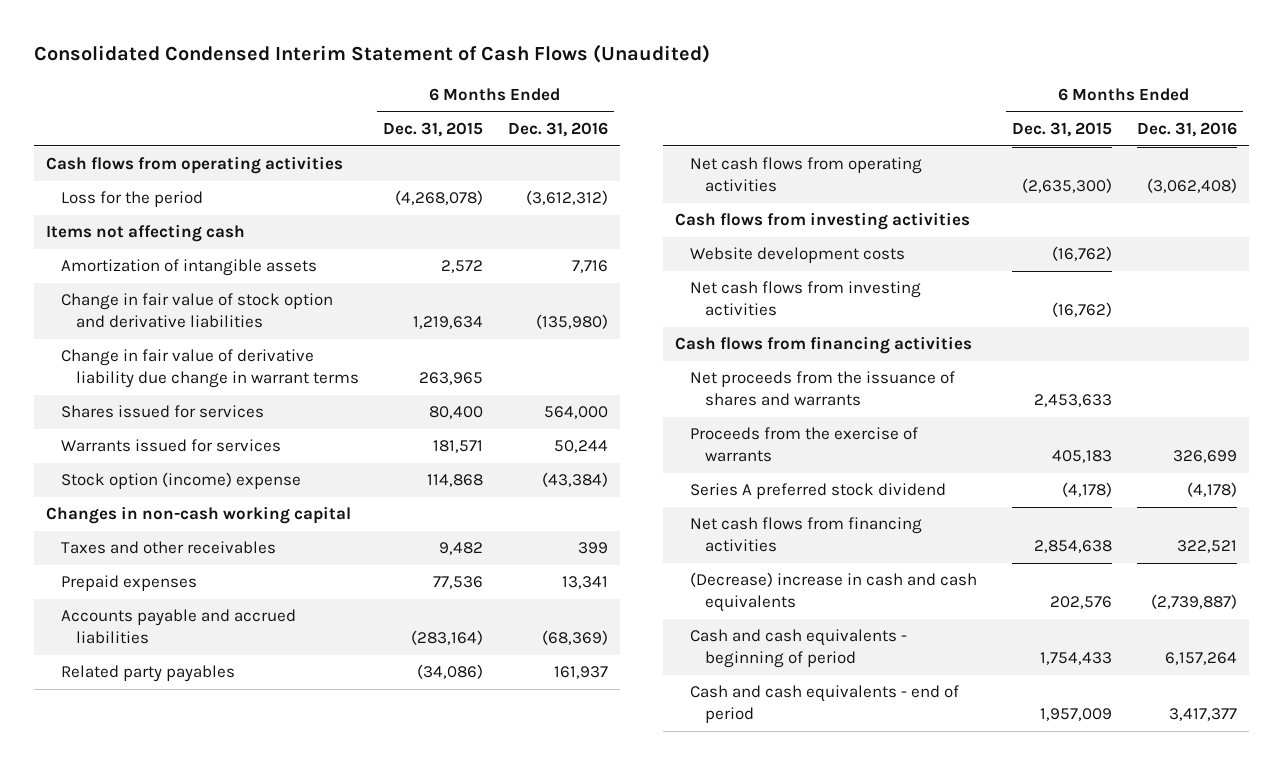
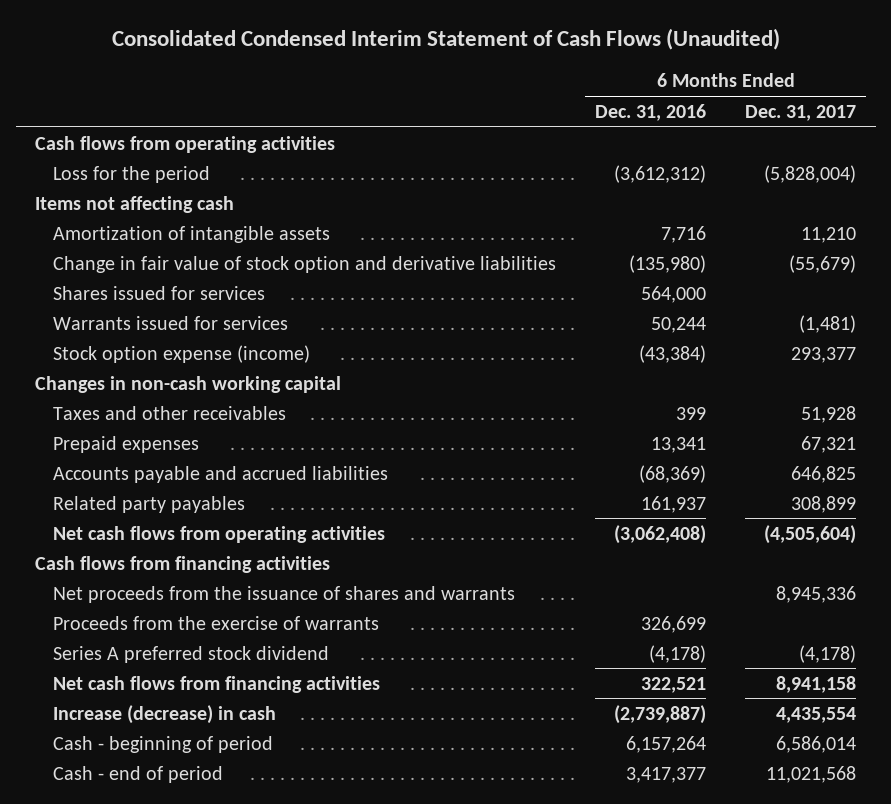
[383,122,484,138] Dec. 31, 2015 -> none
none -> [745,104,857,121] Dec. 31, 2017
[60,349,360,389] Change in fair value of derivative liability due change in warrant terms -> none
[60,472,301,490] Stock option (income) expense -> [52,344,310,363] Stock option expense (income)
[674,212,970,231] Cash flows from investing activities -> none
[689,247,905,264] Website development costs -> none
[689,281,921,317] Net cash flows from investing activities -> none
[689,572,977,613] (Decrease) increase in cash and cash equivalents -> [52,704,276,724] Increase (decrease) in cash
[689,629,907,669] Cash and cash equivalents - beginning of period -> [52,735,273,753] Cash - beginning of period
[689,685,959,724] Cash and cash equivalents - end of period -> [52,765,223,783] Cash - end of period

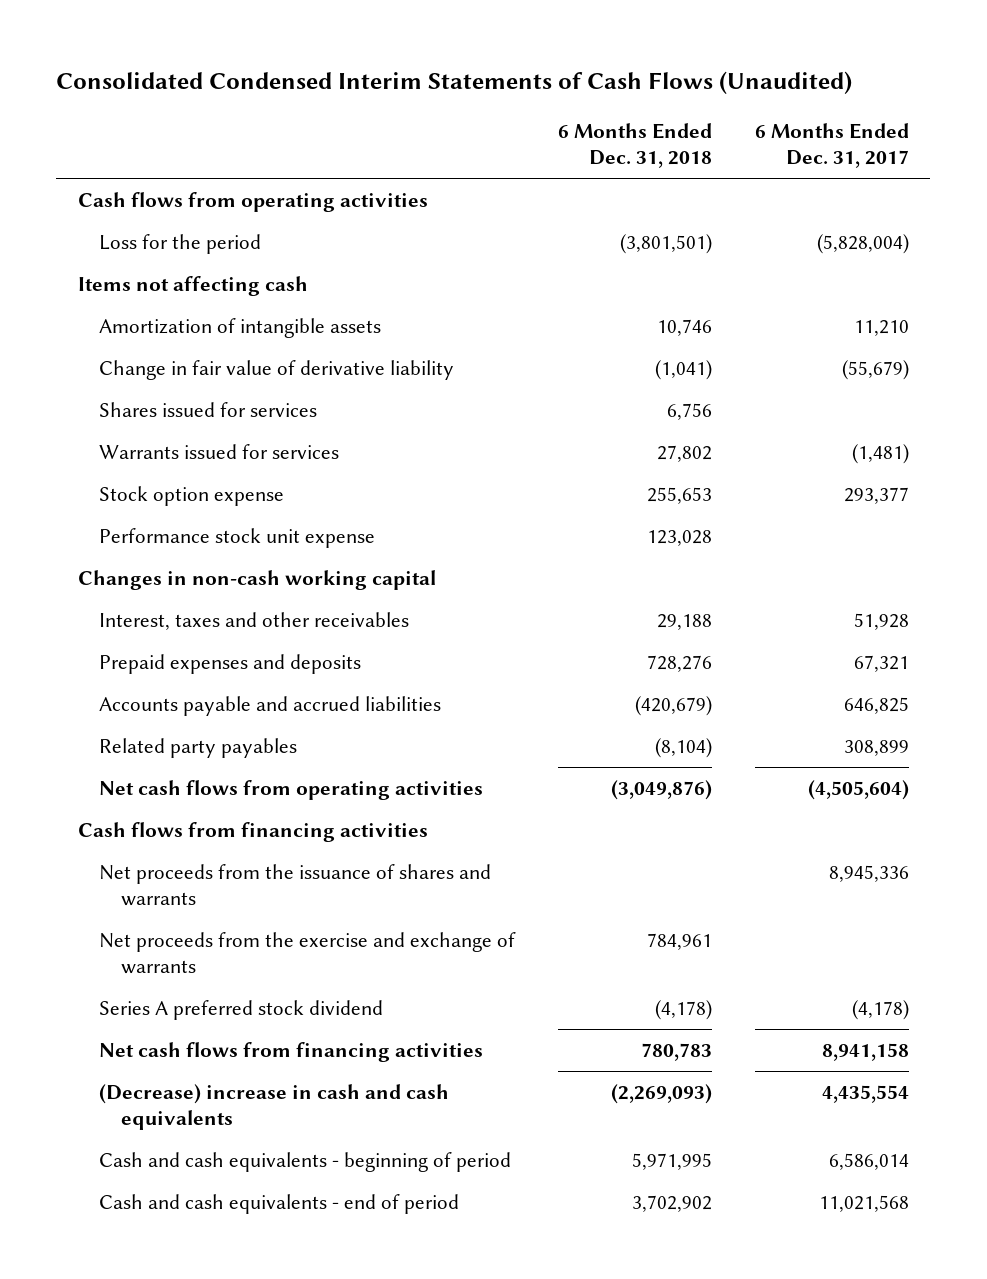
[111,28,780,51] Consolidated Condensed Interim Statement of Cash Flows (Unaudited) -> [56,71,853,95] Consolidated Condensed Interim Statements of Cash Flows (Unaudited)
[595,103,707,121] Dec. 31, 2016 -> none
none -> [558,123,713,168] 6 Months Ended Dec. 31, 2018
[52,255,556,273] Change in fair value of stock option and derivative liabilities -> [99,359,455,380] Change in fair value of derivative liability
[52,344,310,363] Stock option expense (income) -> [99,485,285,506] Stock option expense
none -> [99,527,376,548] Performance stock unit expense
[52,405,286,420] Taxes and other receivables -> [99,611,410,630] Interest, taxes and other receivables
[52,435,199,453] Prepaid expenses -> [99,653,362,674] Prepaid expenses and deposits
[52,615,379,630] Proceeds from the exercise of warrants -> [99,931,517,974] Net proceeds from the exercise and exchange of warrants
[52,704,276,724] Increase (decrease) in cash -> [99,1083,450,1130] (Decrease) increase in cash and cash equivalents
[52,735,273,753] Cash - beginning of period -> [99,1151,512,1172] Cash and cash equivalents - beginning of period
[52,765,223,783] Cash - end of period -> [99,1193,460,1214] Cash and cash equivalents - end of period

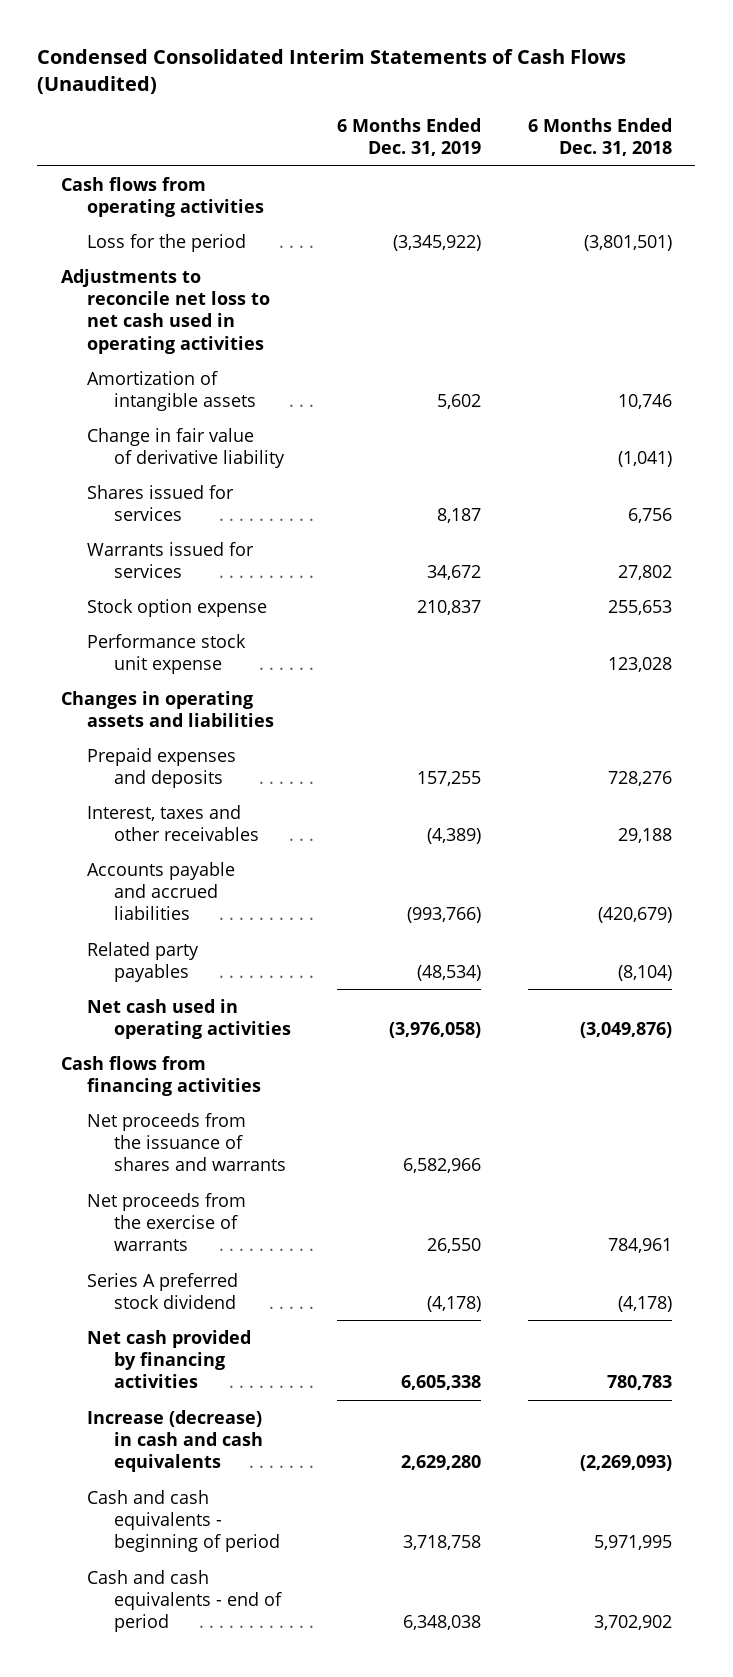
[56,71,853,95] Consolidated Condensed Interim Statements of Cash Flows (Unaudited) -> [37,49,627,95] Condensed Consolidated Interim Statements of Cash Flows (Unaudited)
[755,123,910,168] 6 Months Ended Dec. 31, 2017 -> none
none -> [337,117,482,157] 6 Months Ended Dec. 31, 2019
[77,275,308,296] Items not affecting cash -> [60,268,271,354] Adjustments to reconcile net loss to net cash used in operating activities
[77,569,436,590] Changes in non-cash working capital -> [60,690,275,728] Changes in operating assets and liabilities
[99,611,410,630] Interest, taxes and other receivables -> [87,804,259,842] Interest, taxes and other receivables
[99,779,484,800] Net cash flows from operating activities -> [87,998,291,1040] Net cash used in operating activities
[99,931,517,974] Net proceeds from the exercise and exchange of warrants -> [87,1192,247,1252] Net proceeds from the exercise of warrants
[99,1041,484,1062] Net cash flows from financing activities -> [87,1329,252,1389] Net cash provided by financing activities
[99,1083,450,1130] (Decrease) increase in cash and cash equivalents -> [87,1409,263,1473] Increase (decrease) in cash and cash equivalents

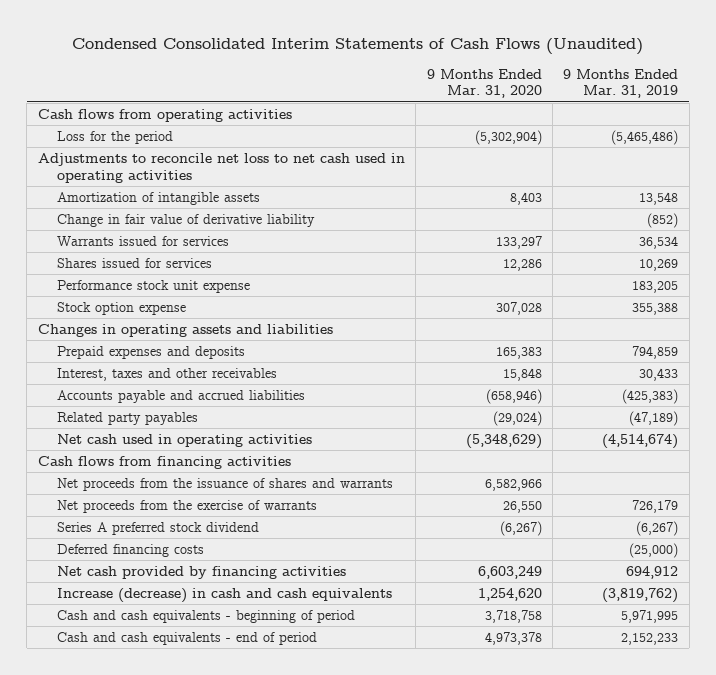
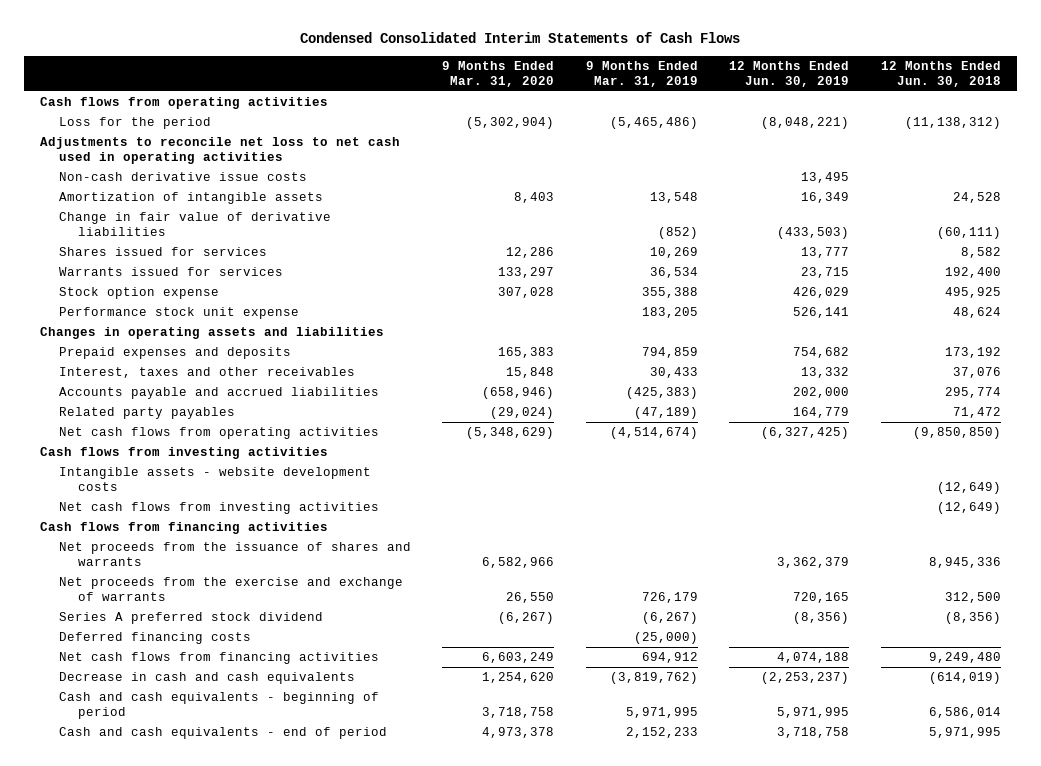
[72,37,644,55] Condensed Consolidated Interim Statements of Cash Flows (Unaudited) -> [300,32,741,44] Condensed Consolidated Interim Statements of Cash Flows
none -> [729,61,850,87] 12 Months Ended Jun. 30, 2019
none -> [880,61,1001,87] 12 Months Ended Jun. 30, 2018
none -> [59,172,308,182] Non-cash derivative issue costs
[57,214,316,228] Change in fair value of derivative liability -> [59,212,332,237] Change in fair value of derivative liabilities
[57,236,230,247] Warrants issued for services -> [59,267,284,277] Warrants issued for services
[57,280,251,294] Performance stock unit expense -> [59,307,300,320] Performance stock unit expense
[57,434,313,448] Net cash used in operating activities -> [59,427,380,440] Net cash flows from operating activities
none -> [39,447,328,460] Cash flows from investing activities
none -> [59,467,372,492] Intangible assets - website development costs
none -> [59,502,380,515] Net cash flows from investing activities
[57,500,318,514] Net proceeds from the exercise of warrants -> [59,577,404,602] Net proceeds from the exercise and exchange of warrants
[57,566,347,580] Net cash provided by financing activities -> [59,652,380,665] Net cash flows from financing activities
[57,588,393,604] Increase (decrease) in cash and cash equivalents -> [59,672,356,685] Decrease in cash and cash equivalents

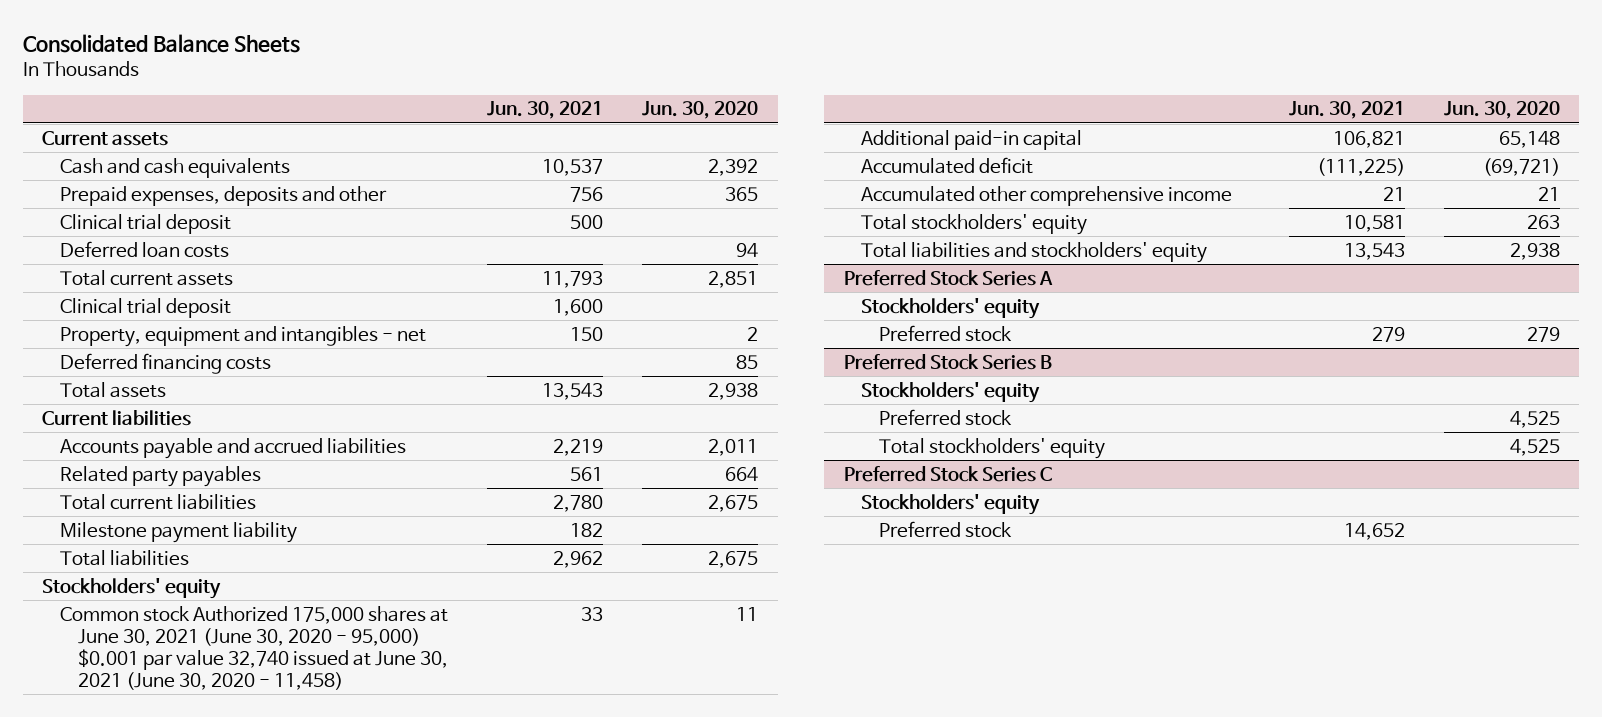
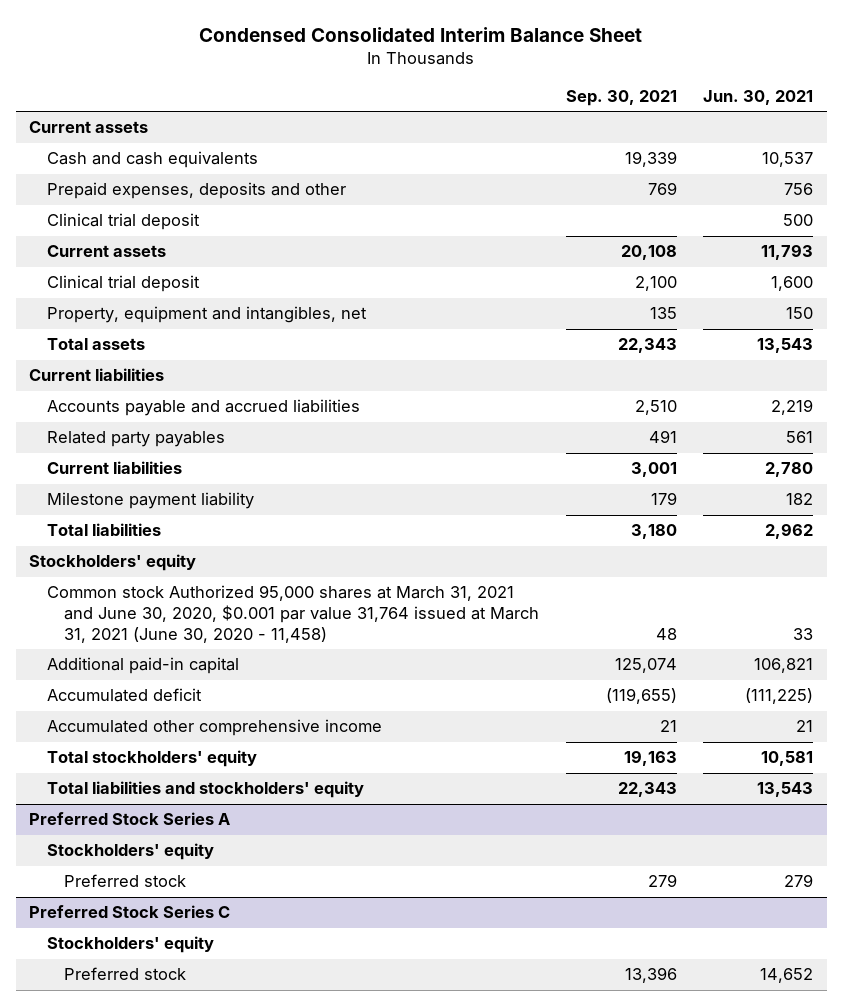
[22,34,300,54] Consolidated Balance Sheets -> [199,26,643,42] Condensed Consolidated Interim Balance Sheet
[642,101,759,120] Jun. 30, 2020 -> none
none -> [565,89,677,106] Sep. 30, 2021
[59,240,229,258] Deferred loan costs -> none
[59,269,233,286] Total current assets -> [46,245,166,258] Current assets
[59,352,271,374] Deferred financing costs -> none
[59,325,426,347] Property, equipment and intangibles - net -> [46,306,367,324] Property, equipment and intangibles, net
[59,493,256,510] Total current liabilities -> [46,461,182,475] Current liabilities
[59,605,448,690] Common stock Authorized 175,000 shares at June 30, 2021 (June 30, 2020 - 95,000) $0.001 par value 32,740 issued at June 30, 2021 (June 30, 2020 - 11,458) -> [46,585,539,643] Common stock Authorized 95,000 shares at March 31, 2021 and June 30, 2020, $0.001 par value 31,764 issued at March 31, 2021 (June 30, 2020 - 11,458)
[843,353,1052,370] Preferred Stock Series B -> none
[861,381,1041,403] Stockholders' equity -> none
[878,408,1012,426] Preferred stock -> none
[878,437,1105,459] Total stockholders' equity -> none

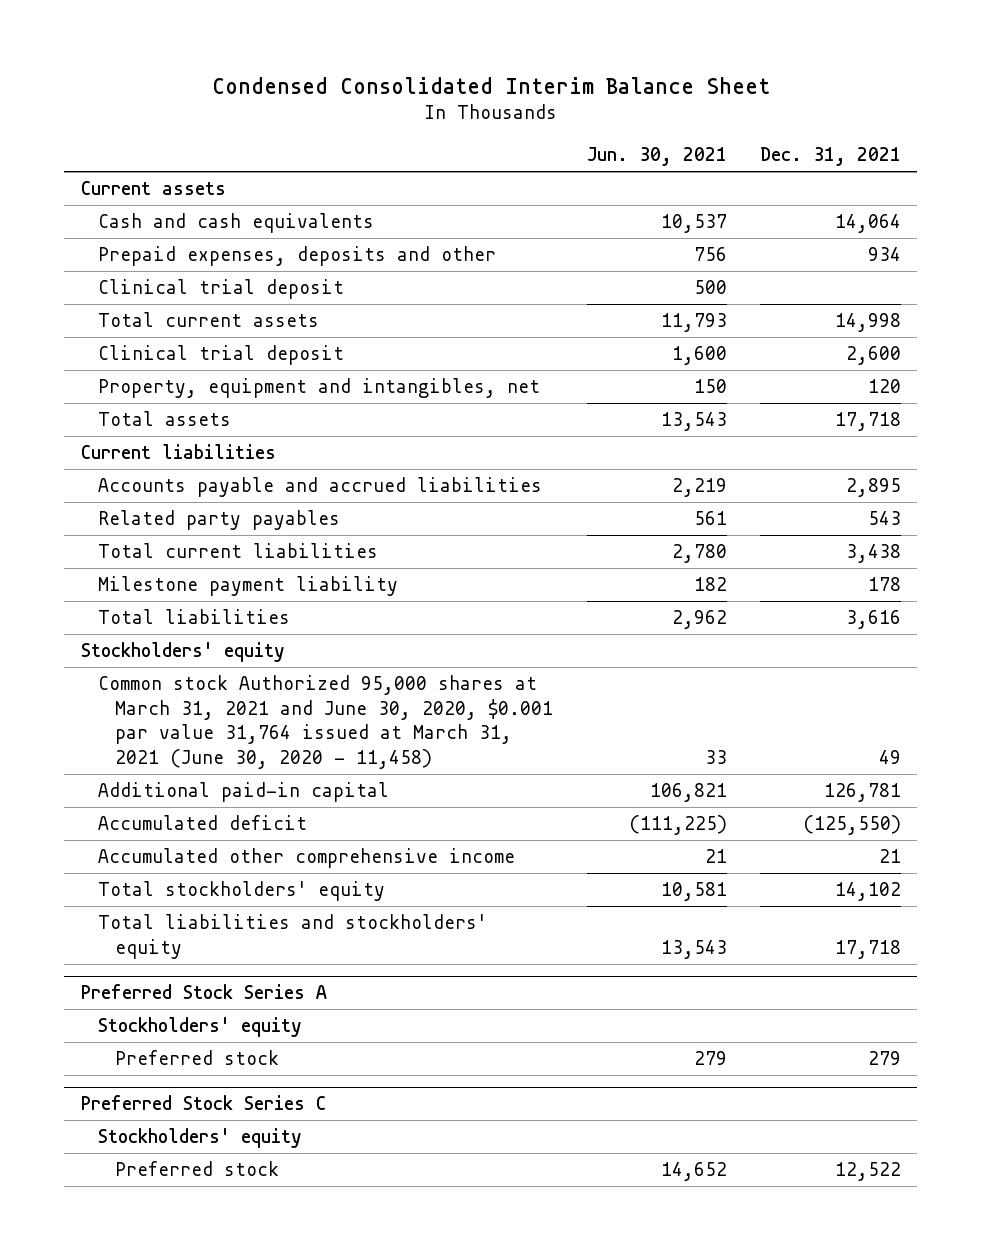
[565,89,677,106] Sep. 30, 2021 -> none
none -> [759,147,901,167] Dec. 31, 2021
[46,245,166,258] Current assets -> [98,312,320,328] Total current assets
[46,461,182,475] Current liabilities -> [98,543,379,559] Total current liabilities

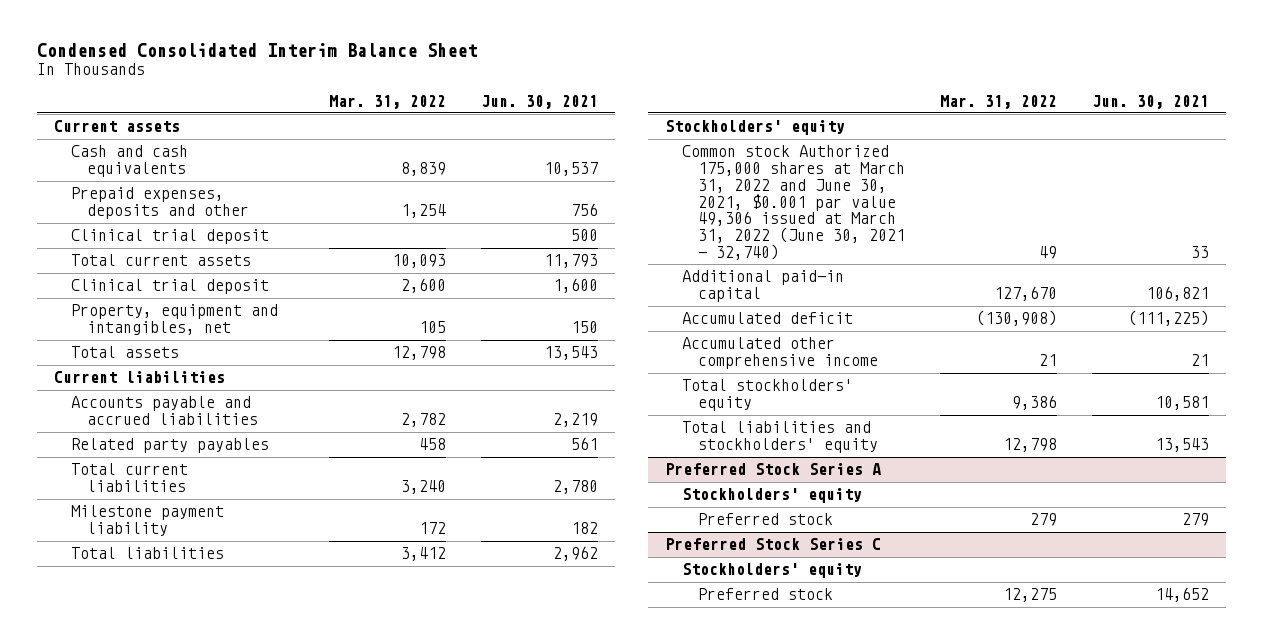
[759,147,901,167] Dec. 31, 2021 -> none
none -> [328,94,446,109] Mar. 31, 2022
[98,675,554,770] Common stock Authorized 95,000 shares at March 31, 2021 and June 30, 2020, $0.001 par value 31,764 issued at March 31, 2021 (June 30, 2020 - 11,458) -> [681,145,906,260] Common stock Authorized 175,000 shares at March 31, 2022 and June 30, 2021, $0.001 par value 49,306 issued at March 31, 2022 (June 30, 2021 - 32,740)

